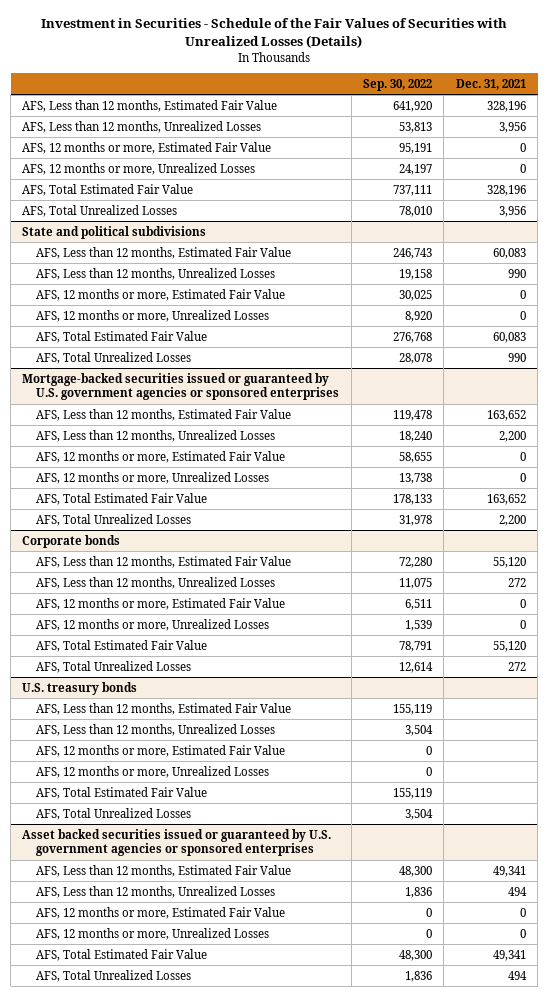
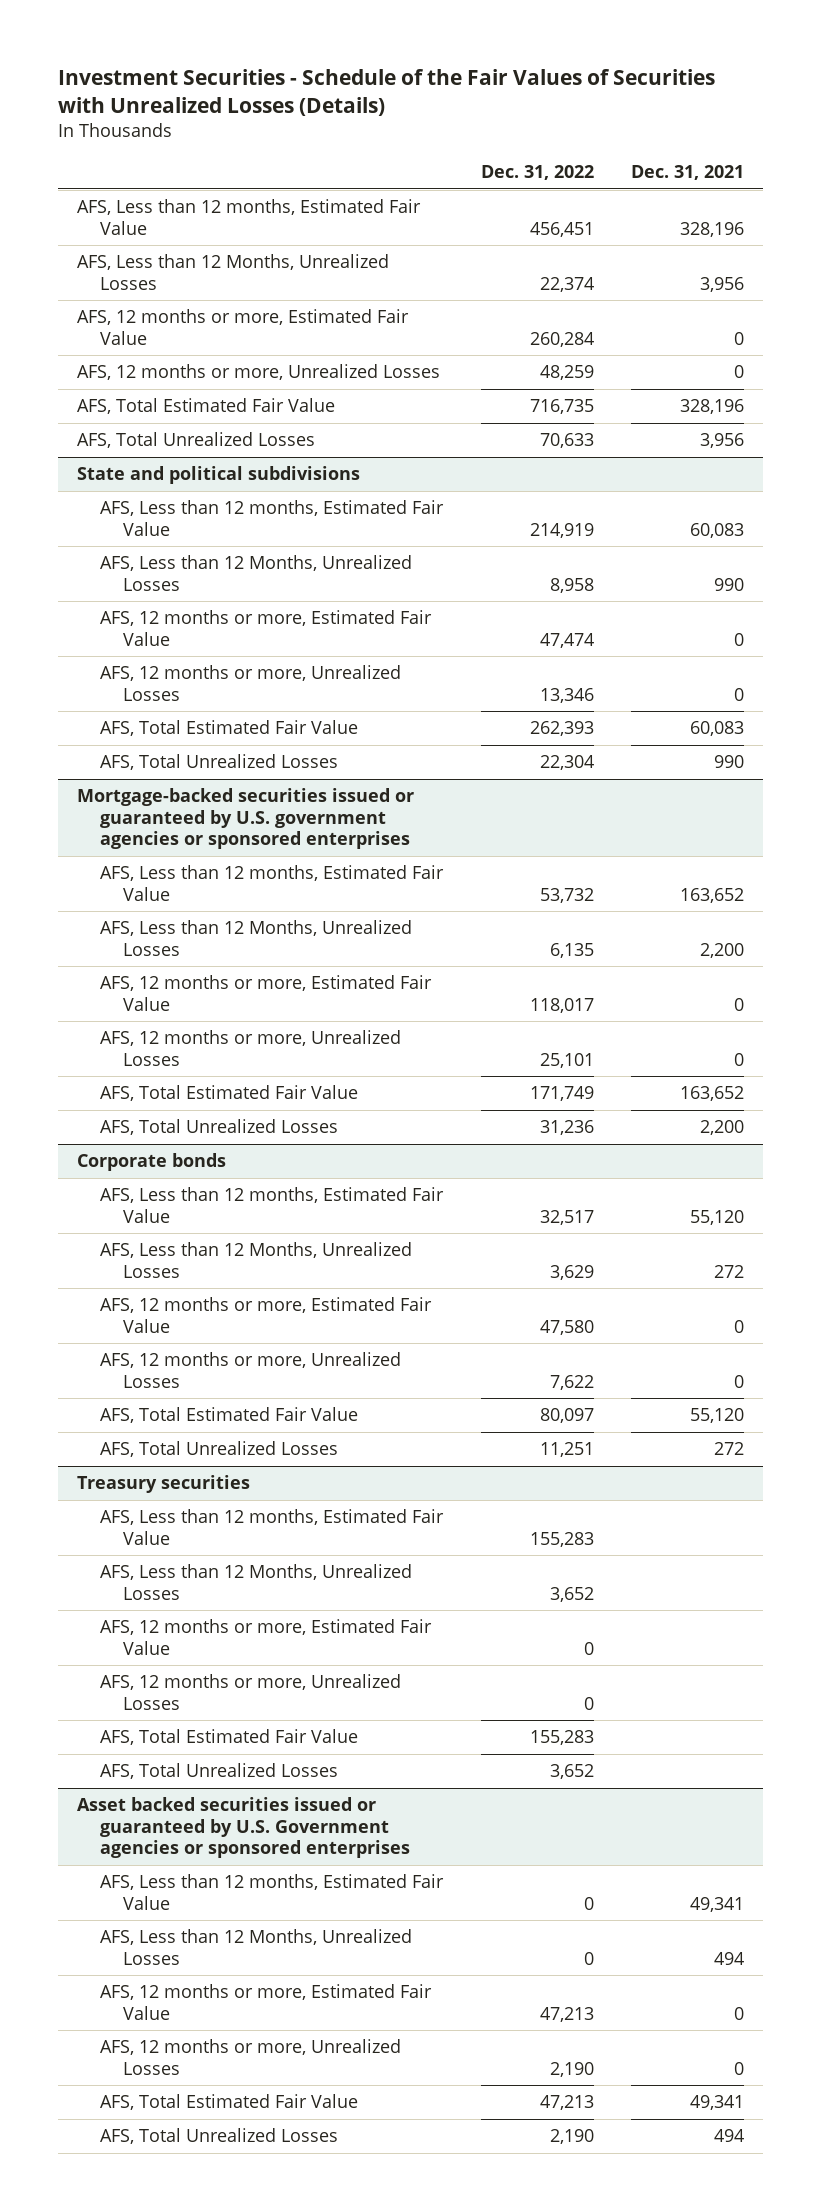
[41,18,508,49] Investment in Securities - Schedule of the Fair Values of Securities with Unrealized Losses (Details) -> [57,69,715,116] Investment Securities - Schedule of the Fair Values of Securities with Unrealized Losses (Details)
[363,78,433,91] Sep. 30, 2022 -> none
none -> [480,165,594,181] Dec. 31, 2022
[22,120,262,133] AFS, Less than 12 months, Unrealized Losses -> [76,254,389,290] AFS, Less than 12 Months, Unrealized Losses
[36,267,276,280] AFS, Less than 12 months, Unrealized Losses -> [99,555,412,591] AFS, Less than 12 Months, Unrealized Losses
[36,429,276,442] AFS, Less than 12 months, Unrealized Losses -> [99,920,412,956] AFS, Less than 12 Months, Unrealized Losses
[36,576,276,589] AFS, Less than 12 months, Unrealized Losses -> [99,1242,412,1278] AFS, Less than 12 Months, Unrealized Losses
[22,681,138,695] U.S. treasury bonds -> [76,1475,250,1494] Treasury securities
[36,723,276,736] AFS, Less than 12 months, Unrealized Losses -> [99,1564,412,1600] AFS, Less than 12 Months, Unrealized Losses
[22,828,332,857] Asset backed securities issued or guaranteed by U.S. government agencies or sponsored enterprises -> [76,1797,410,1858] Asset backed securities issued or guaranteed by U.S. Government agencies or sponsored enterprises
[36,885,276,898] AFS, Less than 12 months, Unrealized Losses -> [99,1929,412,1965] AFS, Less than 12 Months, Unrealized Losses

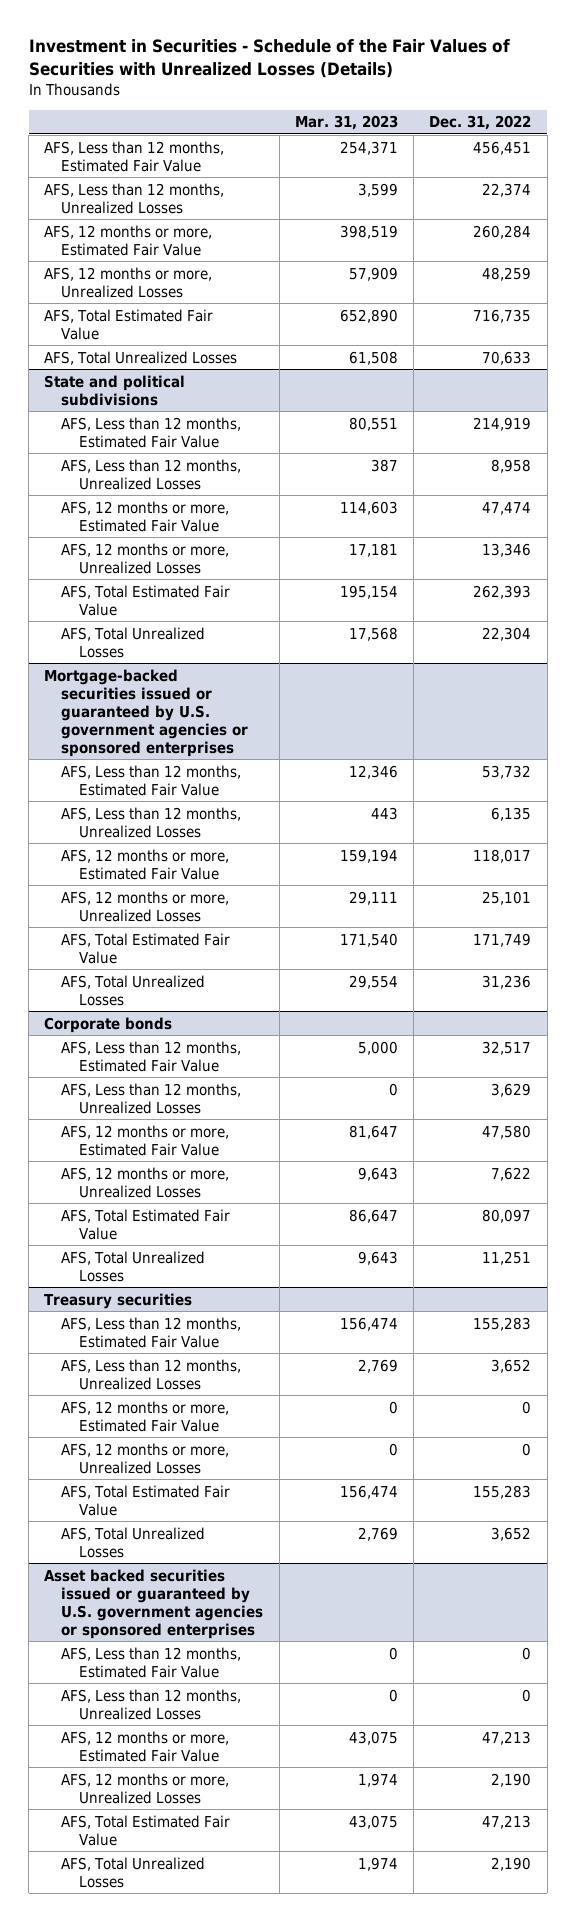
[57,69,715,116] Investment Securities - Schedule of the Fair Values of Securities with Unrealized Losses (Details) -> [28,38,510,78] Investment in Securities - Schedule of the Fair Values of Securities with Unrealized Losses (Details)
[631,165,745,181] Dec. 31, 2021 -> none
none -> [294,115,398,131] Mar. 31, 2023
[76,254,389,290] AFS, Less than 12 Months, Unrealized Losses -> [44,182,225,214] AFS, Less than 12 months, Unrealized Losses
[99,555,412,591] AFS, Less than 12 Months, Unrealized Losses -> [61,458,242,490] AFS, Less than 12 months, Unrealized Losses
[99,920,412,956] AFS, Less than 12 Months, Unrealized Losses -> [61,806,242,838] AFS, Less than 12 months, Unrealized Losses
[99,1242,412,1278] AFS, Less than 12 Months, Unrealized Losses -> [61,1082,242,1114] AFS, Less than 12 months, Unrealized Losses
[99,1564,412,1600] AFS, Less than 12 Months, Unrealized Losses -> [61,1358,242,1390] AFS, Less than 12 months, Unrealized Losses
[76,1797,410,1858] Asset backed securities issued or guaranteed by U.S. Government agencies or sponsored enterprises -> [44,1568,264,1639] Asset backed securities issued or guaranteed by U.S. government agencies or sponsored enterprises
[99,1929,412,1965] AFS, Less than 12 Months, Unrealized Losses -> [61,1688,242,1720] AFS, Less than 12 months, Unrealized Losses

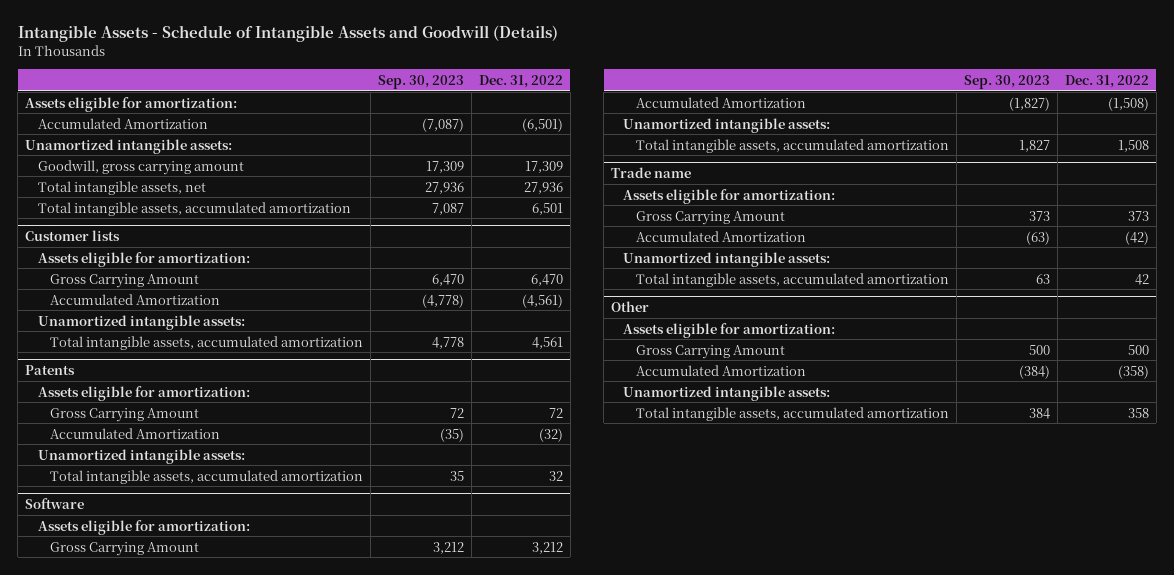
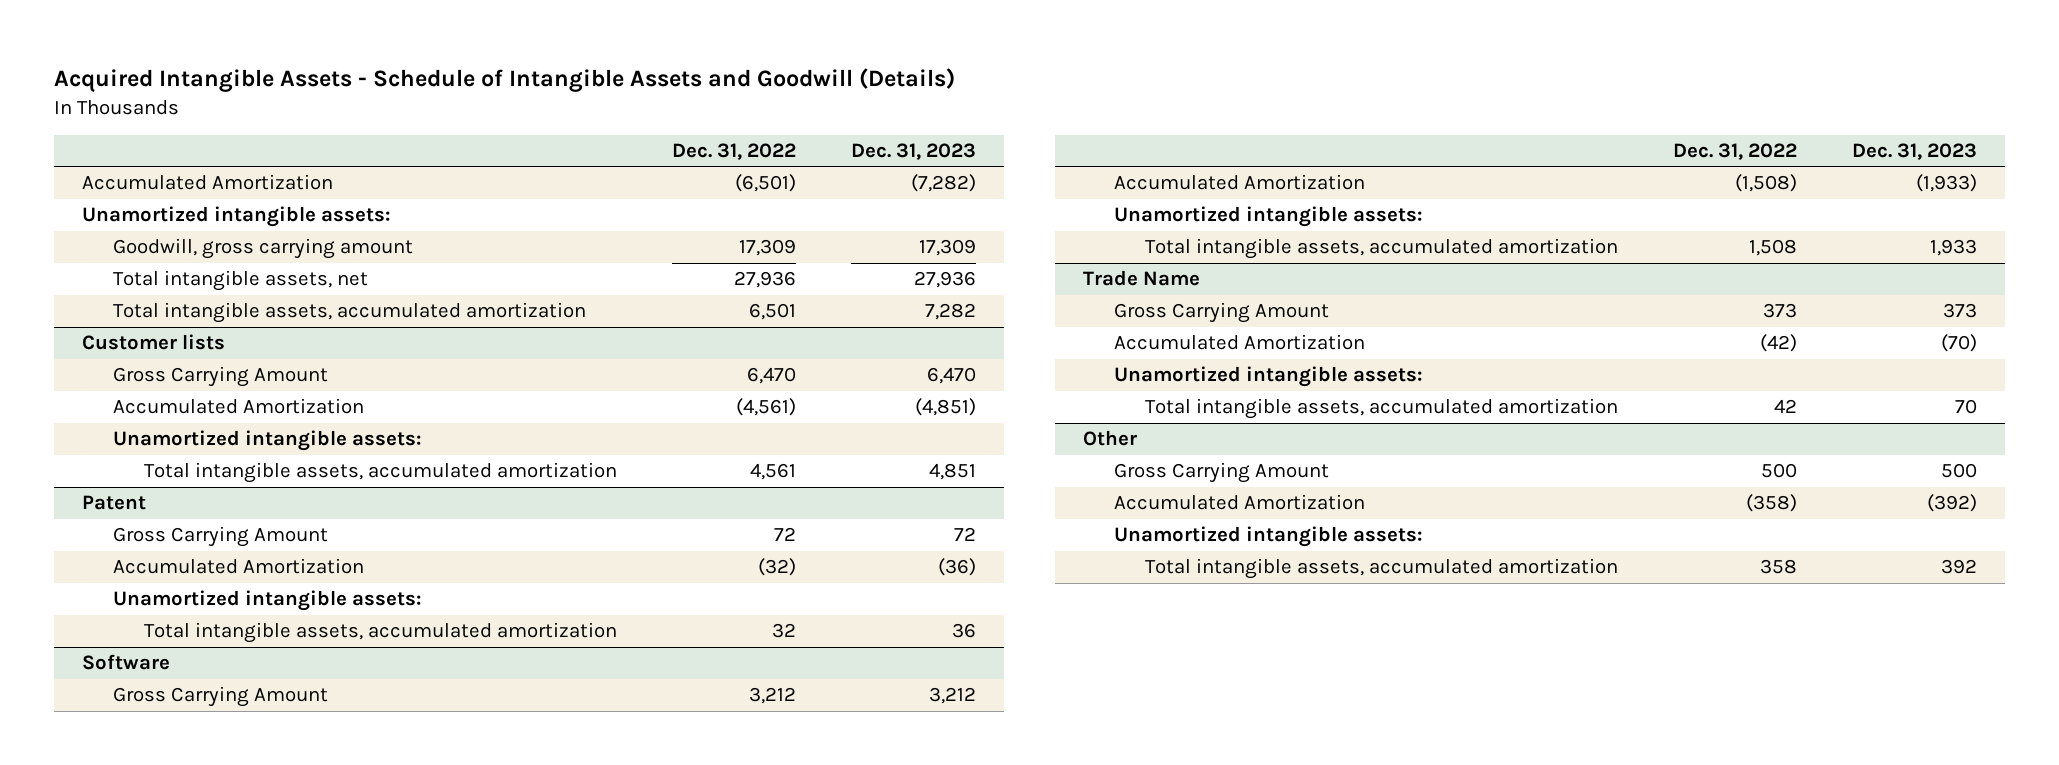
[17,25,558,43] Intangible Assets - Schedule of Intangible Assets and Goodwill (Details) -> [54,68,956,93] Acquired Intangible Assets - Schedule of Intangible Assets and Goodwill (Details)
[378,74,465,89] Sep. 30, 2023 -> none
none -> [851,142,977,160] Dec. 31, 2023
[25,96,238,112] Assets eligible for amortization: -> none
[37,251,250,267] Assets eligible for amortization: -> none
[37,385,250,401] Assets eligible for amortization: -> none
[25,365,76,376] Patents -> [82,495,147,511] Patent
[37,519,250,535] Assets eligible for amortization: -> none
[623,188,836,204] Assets eligible for amortization: -> none
[610,167,691,179] Trade name -> [1083,270,1201,287] Trade Name
[623,322,836,338] Assets eligible for amortization: -> none

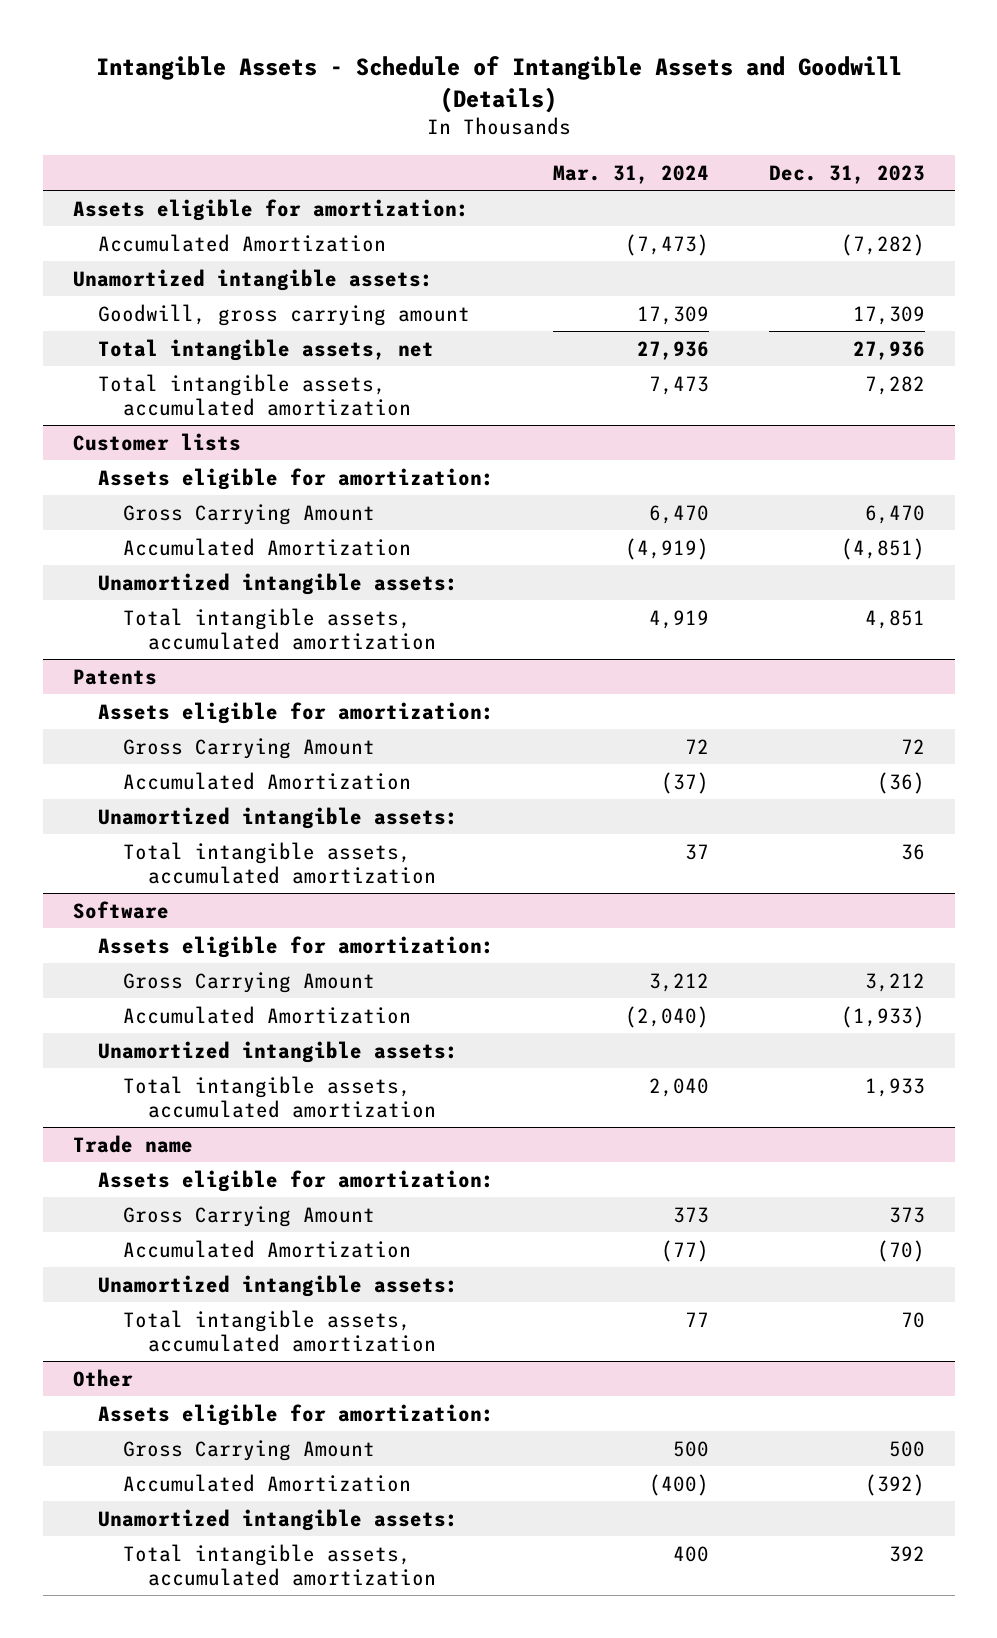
[54,68,956,93] Acquired Intangible Assets - Schedule of Intangible Assets and Goodwill (Details) -> [95,55,902,113] Intangible Assets - Schedule of Intangible Assets and Goodwill (Details)
[671,142,796,160] Dec. 31, 2022 -> none
none -> [553,164,710,184] Mar. 31, 2024
none -> [72,198,469,221] Assets eligible for amortization:
none -> [97,467,494,490] Assets eligible for amortization:
[82,495,147,511] Patent -> [72,668,157,685] Patents
none -> [97,701,494,724] Assets eligible for amortization:
none -> [97,935,494,958] Assets eligible for amortization:
[1083,270,1201,287] Trade Name -> [72,1134,193,1153] Trade name
none -> [97,1169,494,1192] Assets eligible for amortization:
none -> [97,1403,494,1426] Assets eligible for amortization:

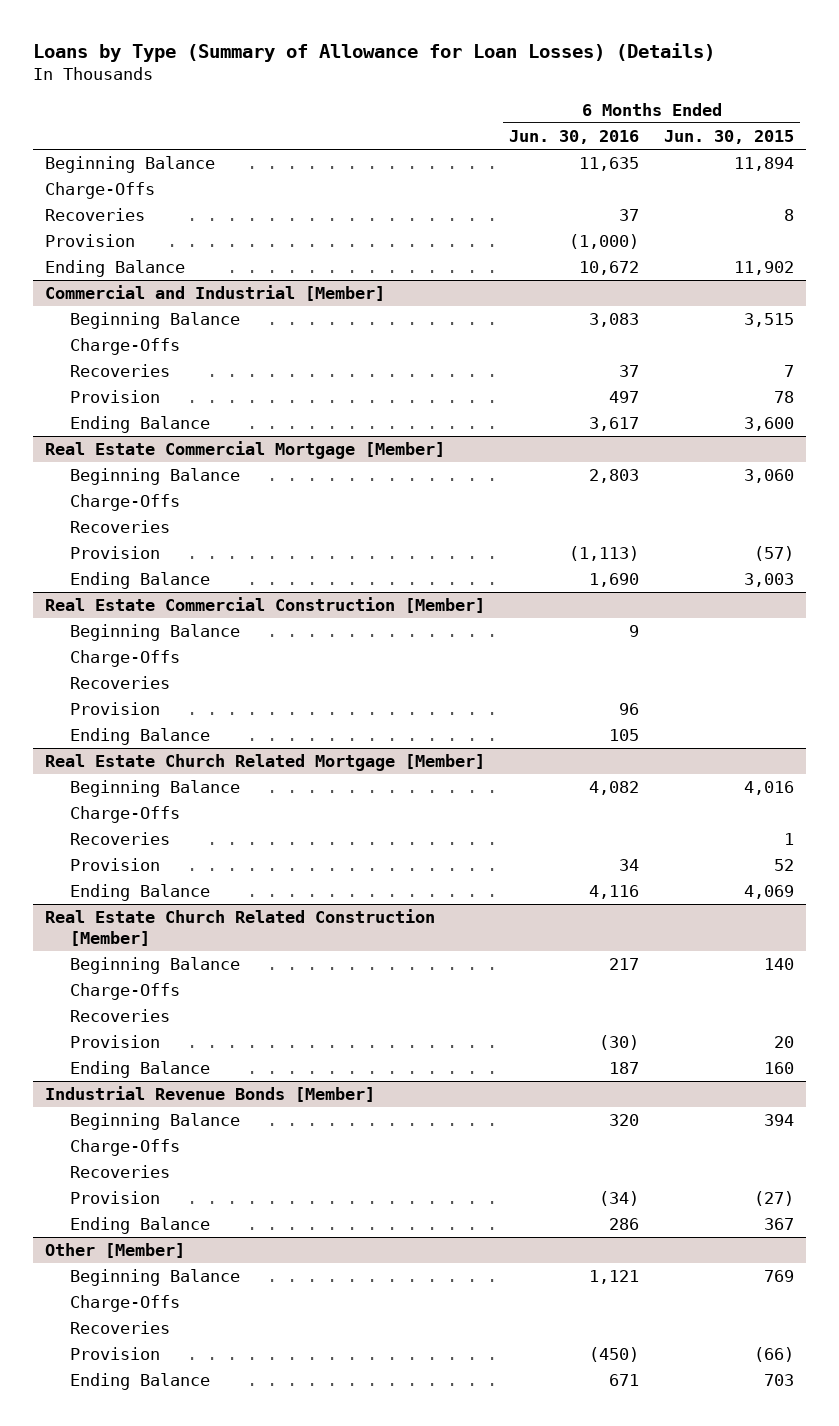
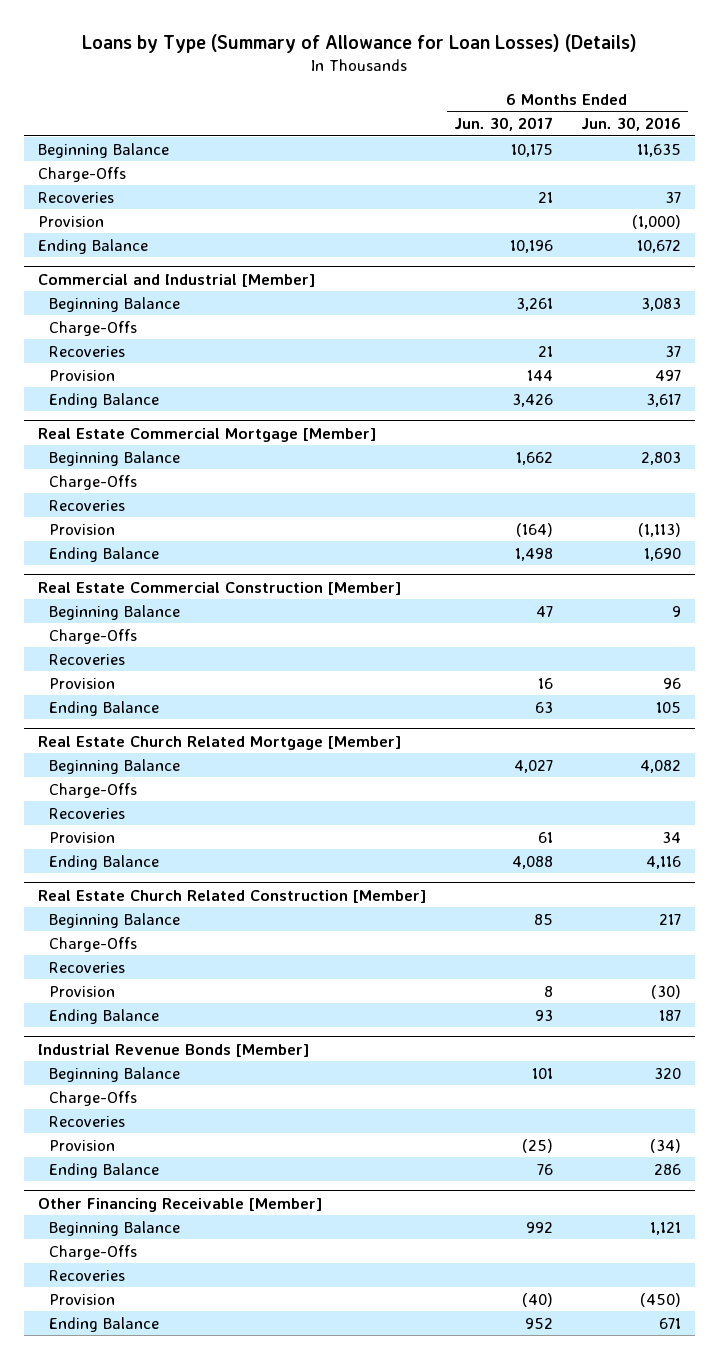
[664,130,795,145] Jun. 30, 2015 -> none
none -> [453,117,553,132] Jun. 30, 2017
[44,1243,185,1259] Other [Member] -> [37,1197,322,1212] Other Financing Receivable [Member]

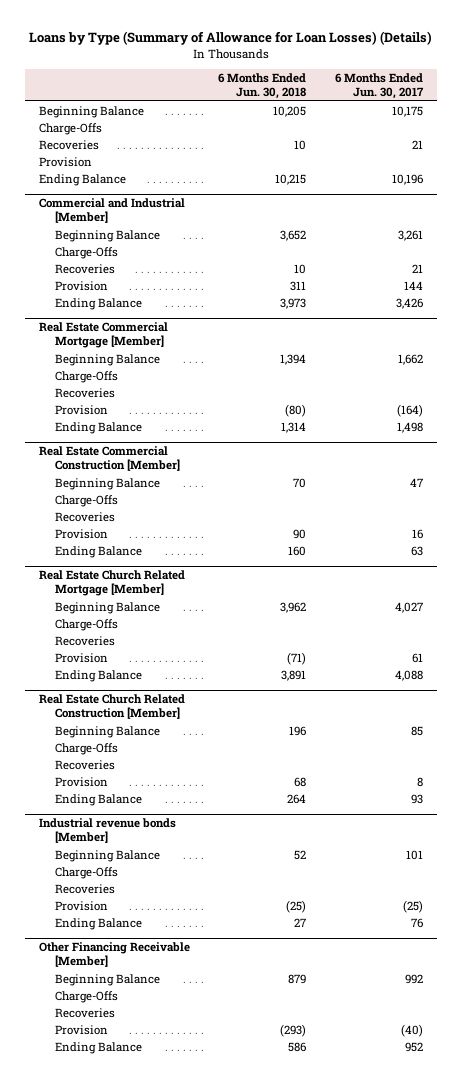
[580,117,681,132] Jun. 30, 2016 -> none
none -> [218,72,307,100] 6 Months Ended Jun. 30, 2018
[37,1043,309,1057] Industrial Revenue Bonds [Member] -> [38,817,176,844] Industrial revenue bonds [Member]

